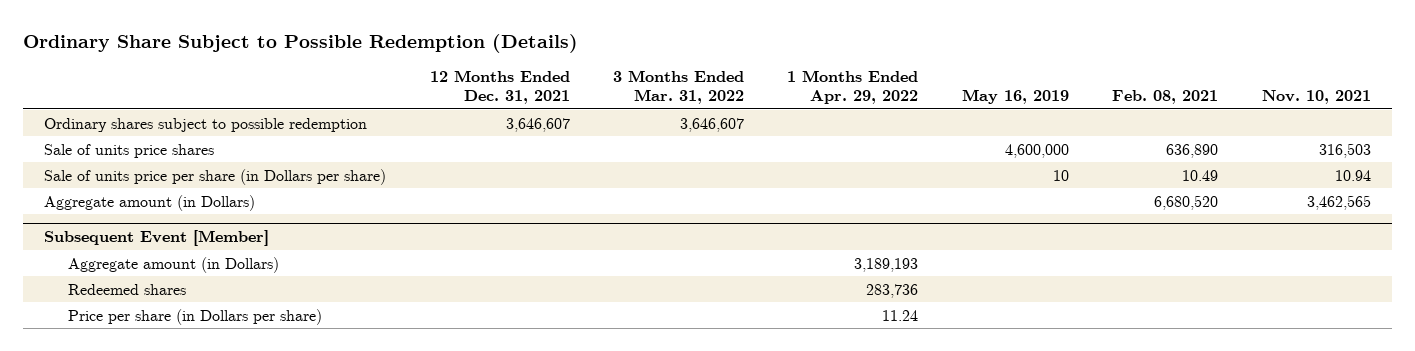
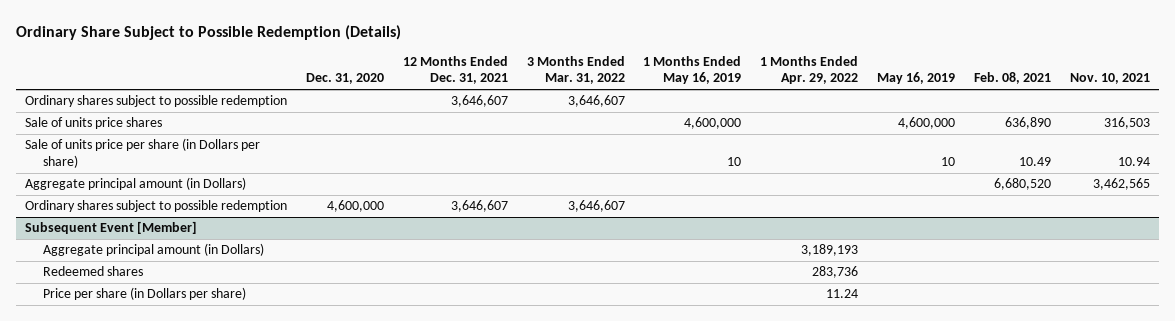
none -> [306,73,385,85] Dec. 31, 2020
none -> [643,55,742,85] 1 Months Ended May 16, 2019
[44,194,256,211] Aggregate amount (in Dollars) -> [25,177,247,191] Aggregate principal amount (in Dollars)
none -> [25,200,288,213] Ordinary shares subject to possible redemption
[68,256,280,273] Aggregate amount (in Dollars) -> [43,243,265,257] Aggregate principal amount (in Dollars)

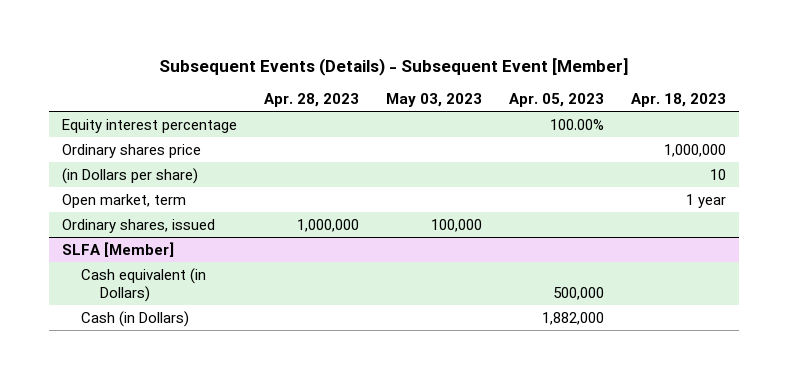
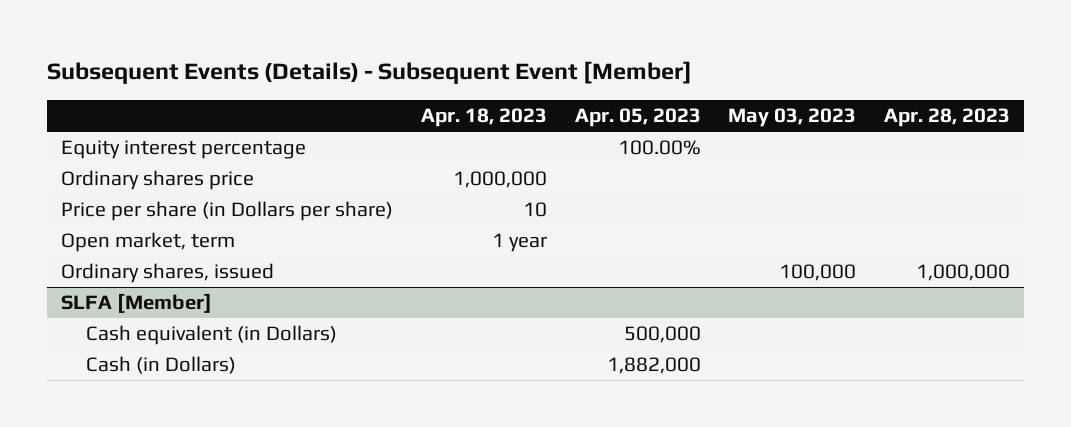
[62,167,199,184] (in Dollars per share) -> [61,201,394,222] Price per share (in Dollars per share)

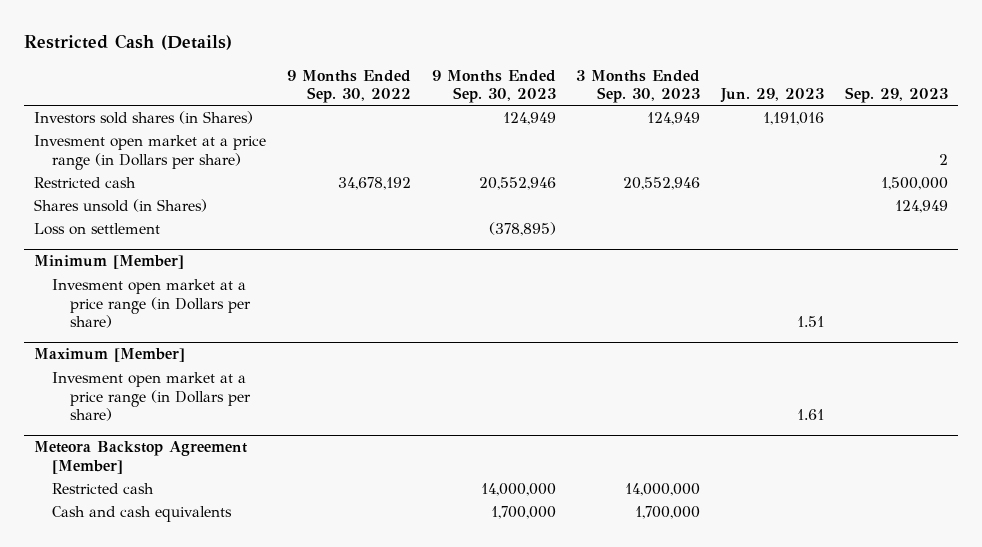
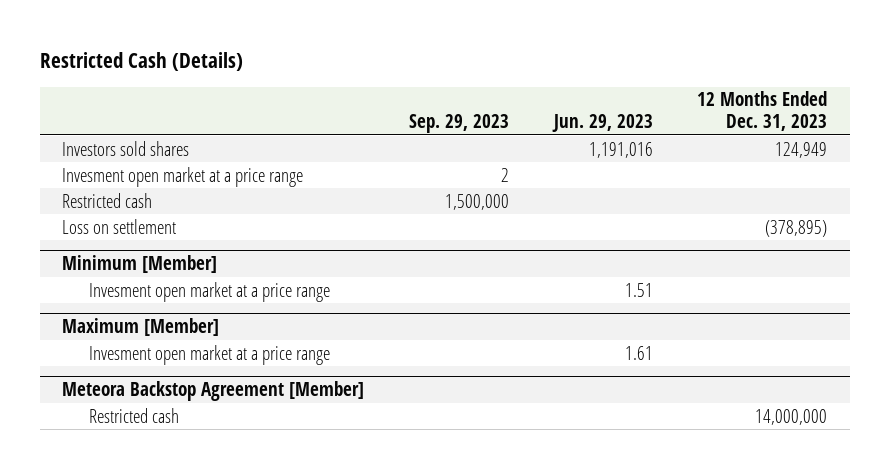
[286,69,411,104] 9 Months Ended Sep. 30, 2022 -> none
[431,69,556,104] 9 Months Ended Sep. 30, 2023 -> none
[576,69,701,104] 3 Months Ended Sep. 30, 2023 -> none
none -> [697,91,828,131] 12 Months Ended Dec. 31, 2023
[34,111,254,125] Investors sold shares (in Shares) -> [62,140,190,156] Investors sold shares
[34,135,267,170] Invesment open market at a price range (in Dollars per share) -> [62,166,304,187] Invesment open market at a price range
[34,199,208,213] Shares unsold (in Shares) -> none
[52,279,252,329] Invesment open market at a price range (in Dollars per share) -> [89,281,331,302] Invesment open market at a price range
[52,372,252,422] Invesment open market at a price range (in Dollars per share) -> [89,344,331,365] Invesment open market at a price range
[52,506,233,523] Cash and cash equivalents -> none

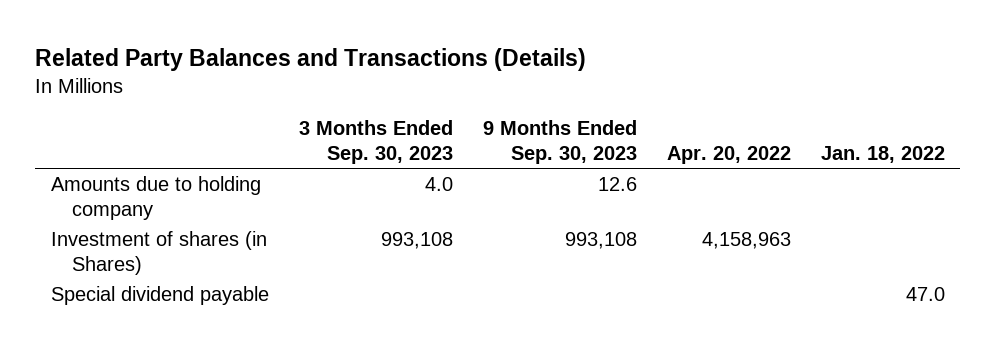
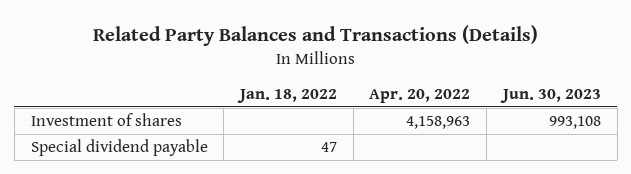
[298,120,453,164] 3 Months Ended Sep. 30, 2023 -> none
[482,120,637,164] 9 Months Ended Sep. 30, 2023 -> none
none -> [499,89,601,104] Jun. 30, 2023
[50,176,261,220] Amounts due to holding company -> none
[50,231,267,275] Investment of shares (in Shares) -> [30,113,182,127] Investment of shares
[905,287,945,302] 47.0 -> [321,142,338,153] 47

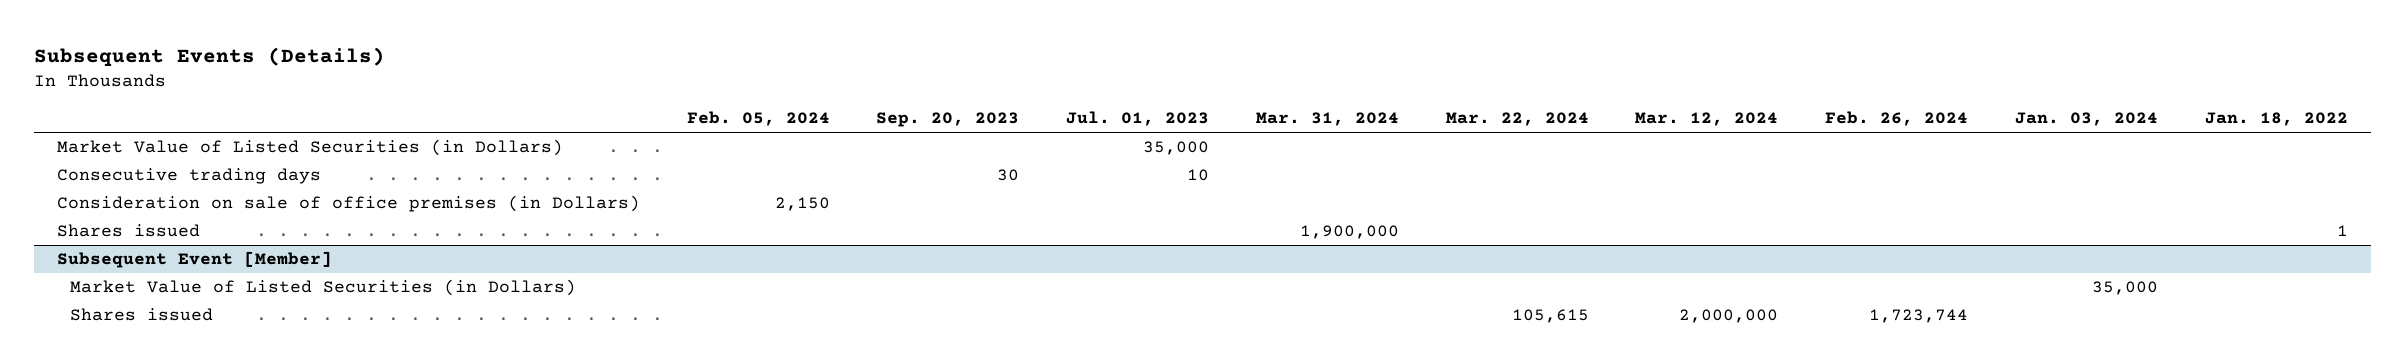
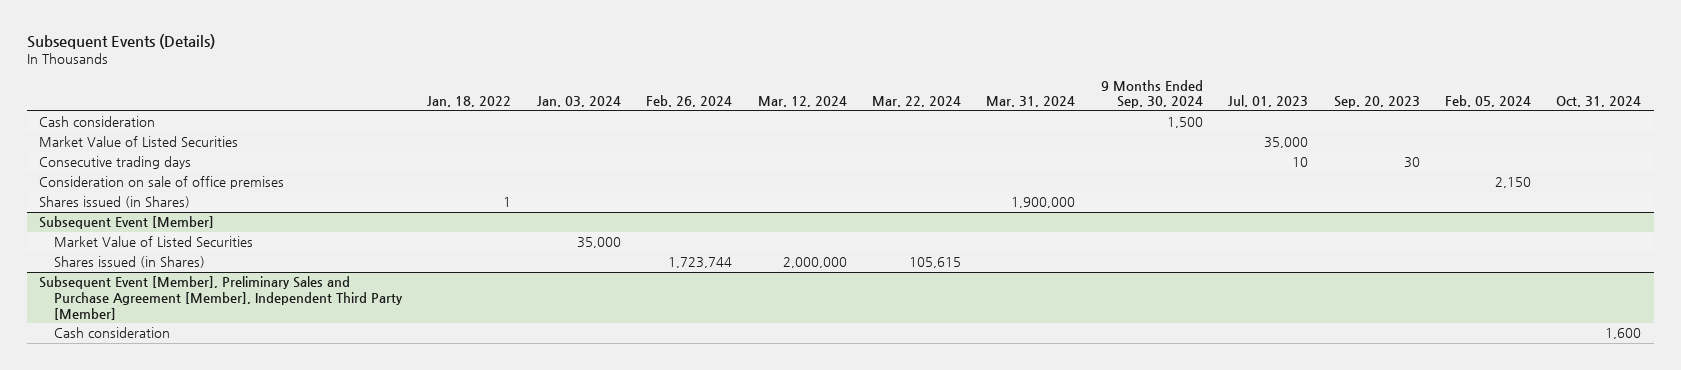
none -> [1100,79,1203,109] 9 Months Ended Sep. 30, 2024
none -> [1556,96,1642,108] Oct. 31, 2024
none -> [39,116,156,128] Cash consideration
[56,139,563,157] Market Value of Listed Securities (in Dollars) -> [39,136,239,148] Market Value of Listed Securities
[56,195,640,213] Consideration on sale of office premises (in Dollars) -> [39,176,285,190] Consideration on sale of office premises
[56,224,200,238] Shares issued -> [39,196,191,209] Shares issued (in Shares)
[69,279,576,297] Market Value of Listed Securities (in Dollars) -> [53,236,253,248] Market Value of Listed Securities
[69,308,213,322] Shares issued -> [53,256,205,269] Shares issued (in Shares)
none -> [39,276,403,320] Subsequent Event [Member], Preliminary Sales and Purchase Agreement [Member], Independent Third Party [Member]
none -> [53,327,170,339] Cash consideration

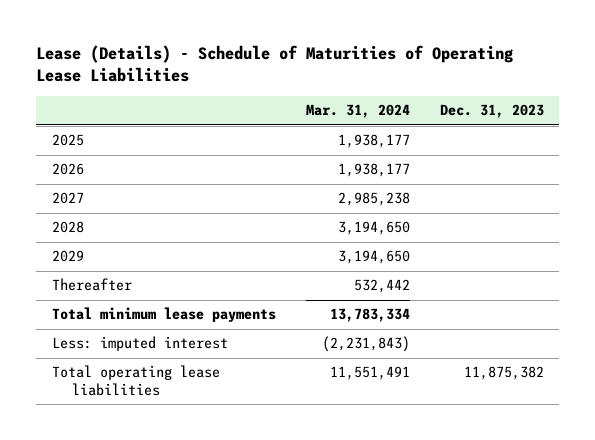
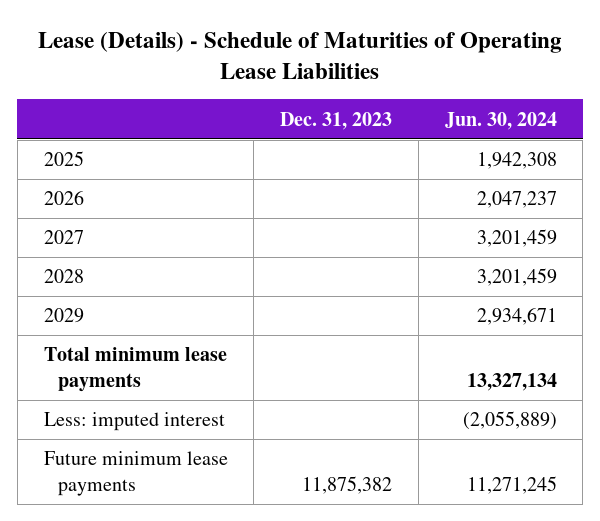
[305,104,410,119] Mar. 31, 2024 -> none
none -> [444,111,557,130] Jun. 30, 2024
[51,278,132,292] Thereafter -> none
[51,365,220,397] Total operating lease liabilities -> [43,451,228,496] Future minimum lease payments

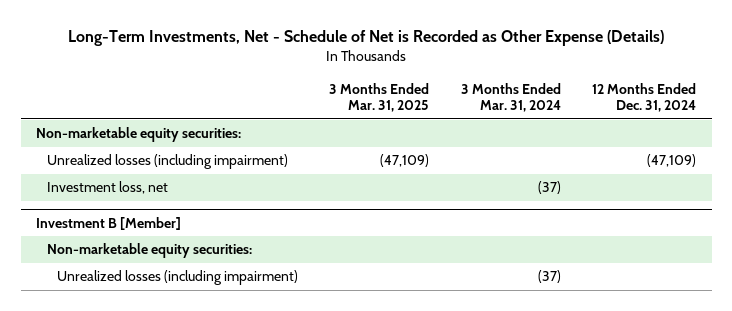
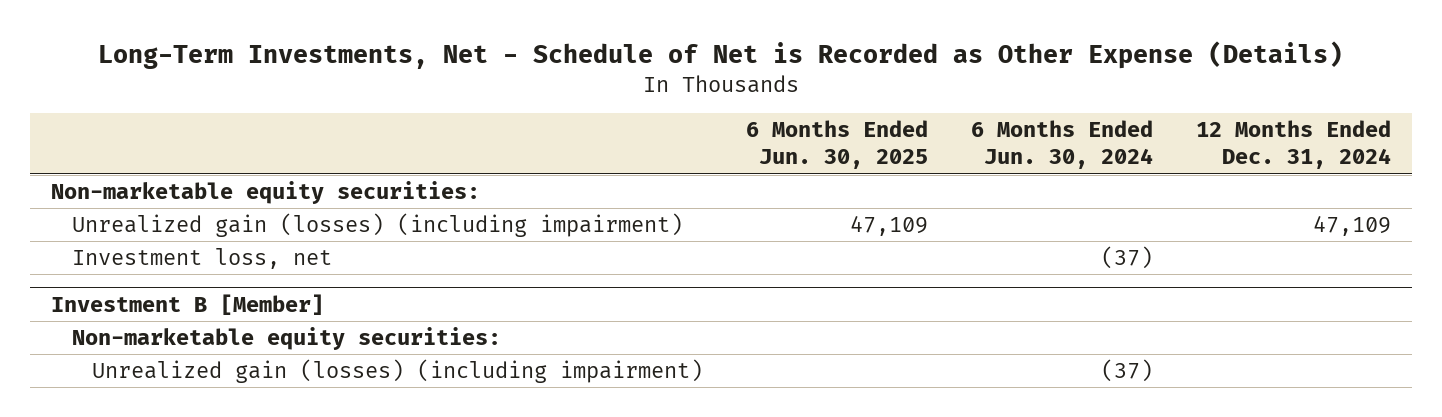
[329,82,430,113] 3 Months Ended Mar. 31, 2025 -> none
[460,82,561,113] 3 Months Ended Mar. 31, 2024 -> none
none -> [746,120,929,170] 6 Months Ended Jun. 30, 2025
none -> [970,120,1153,170] 6 Months Ended Jun. 30, 2024
[46,154,288,170] Unrealized losses (including impairment) -> [71,213,683,238] Unrealized gain (losses) (including impairment)
[646,154,696,168] (47,109) -> [1312,216,1391,237] 47,109
[57,270,299,286] Unrealized losses (including impairment) -> [92,359,704,384] Unrealized gain (losses) (including impairment)

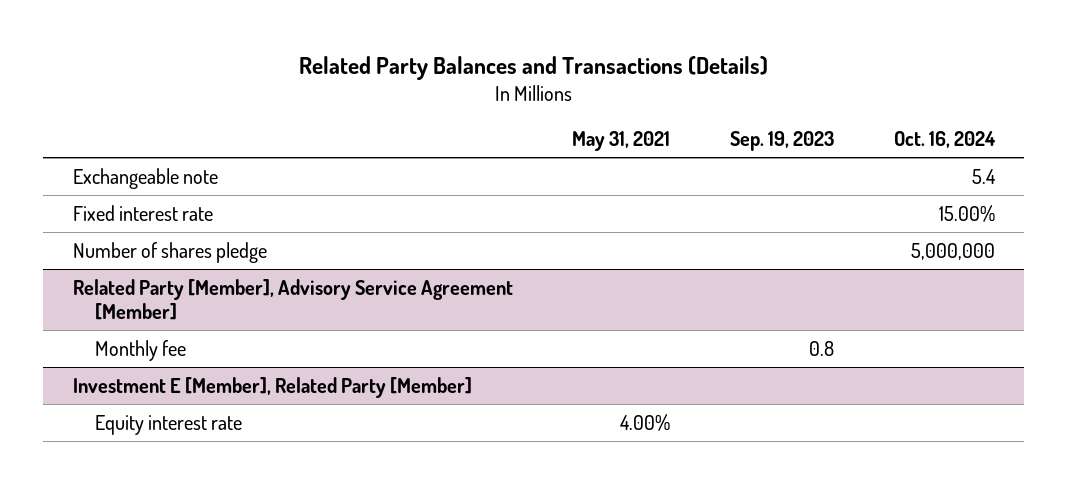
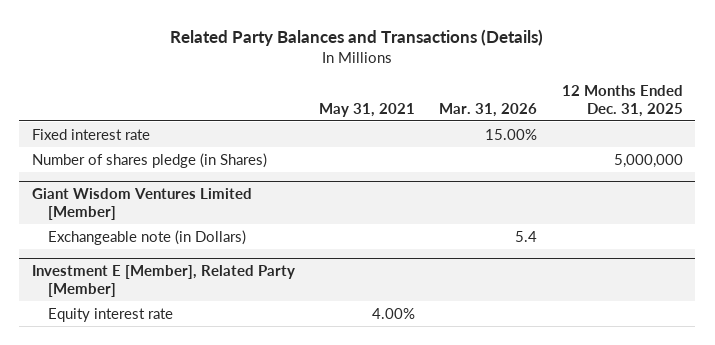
[729,131,834,152] Sep. 19, 2023 -> none
[893,131,996,149] Oct. 16, 2024 -> none
none -> [439,102,538,117] Mar. 31, 2026
none -> [561,84,683,117] 12 Months Ended Dec. 31, 2025
[72,167,218,189] Exchangeable note -> none
[72,278,513,321] Related Party [Member], Advisory Service Agreement [Member] -> none
[95,339,187,361] Monthly fee -> none
[72,241,267,263] Number of shares pledge -> [31,152,267,168] Number of shares pledge (in Shares)
none -> [31,187,252,221] Giant Wisdom Ventures Limited [Member]
none -> [48,229,247,245] Exchangeable note (in Dollars)

